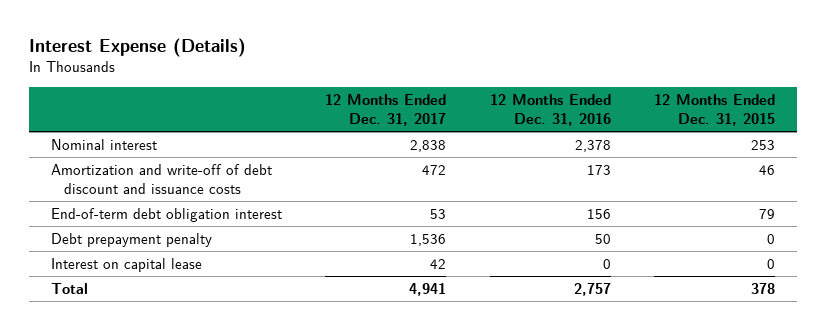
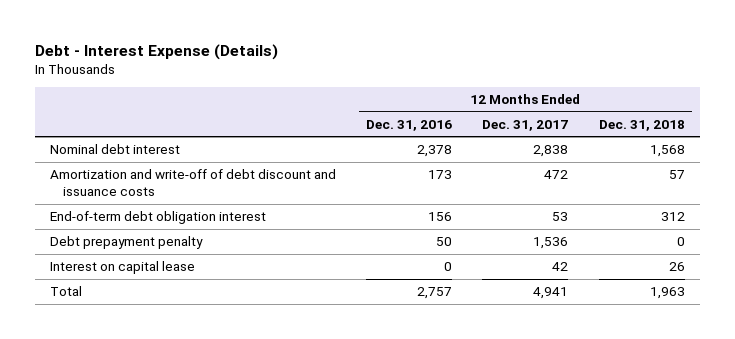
[28,38,246,58] Interest Expense (Details) -> [35,43,279,60] Debt - Interest Expense (Details)
[654,93,776,127] 12 Months Ended Dec. 31, 2015 -> none
none -> [598,119,685,131] Dec. 31, 2018
[50,138,157,150] Nominal interest -> [50,144,181,155] Nominal debt interest

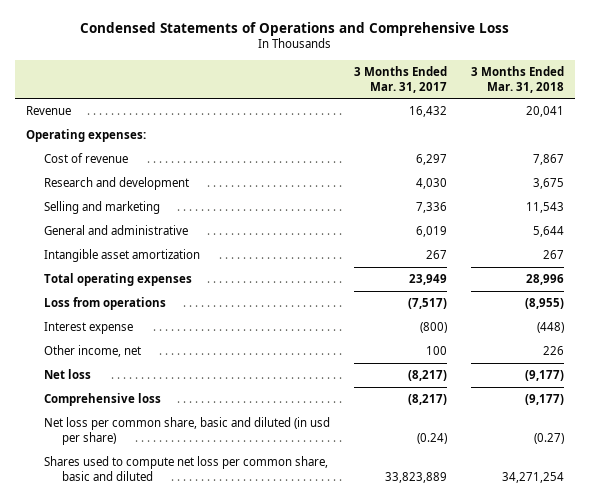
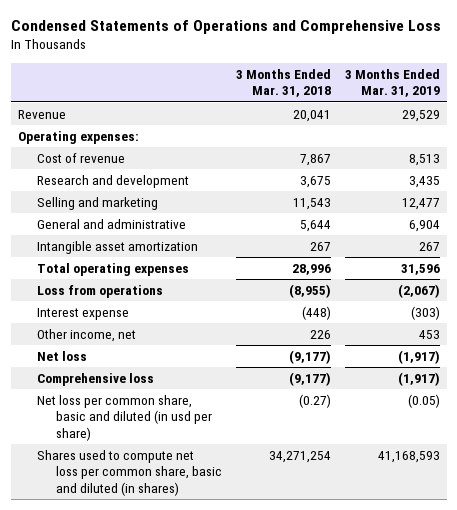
[353,65,447,93] 3 Months Ended Mar. 31, 2017 -> none
none -> [344,68,440,98] 3 Months Ended Mar. 31, 2019
[44,456,329,481] Shares used to compute net loss per common share, basic and diluted -> [37,449,223,496] Shares used to compute net loss per common share, basic and diluted (in shares)

